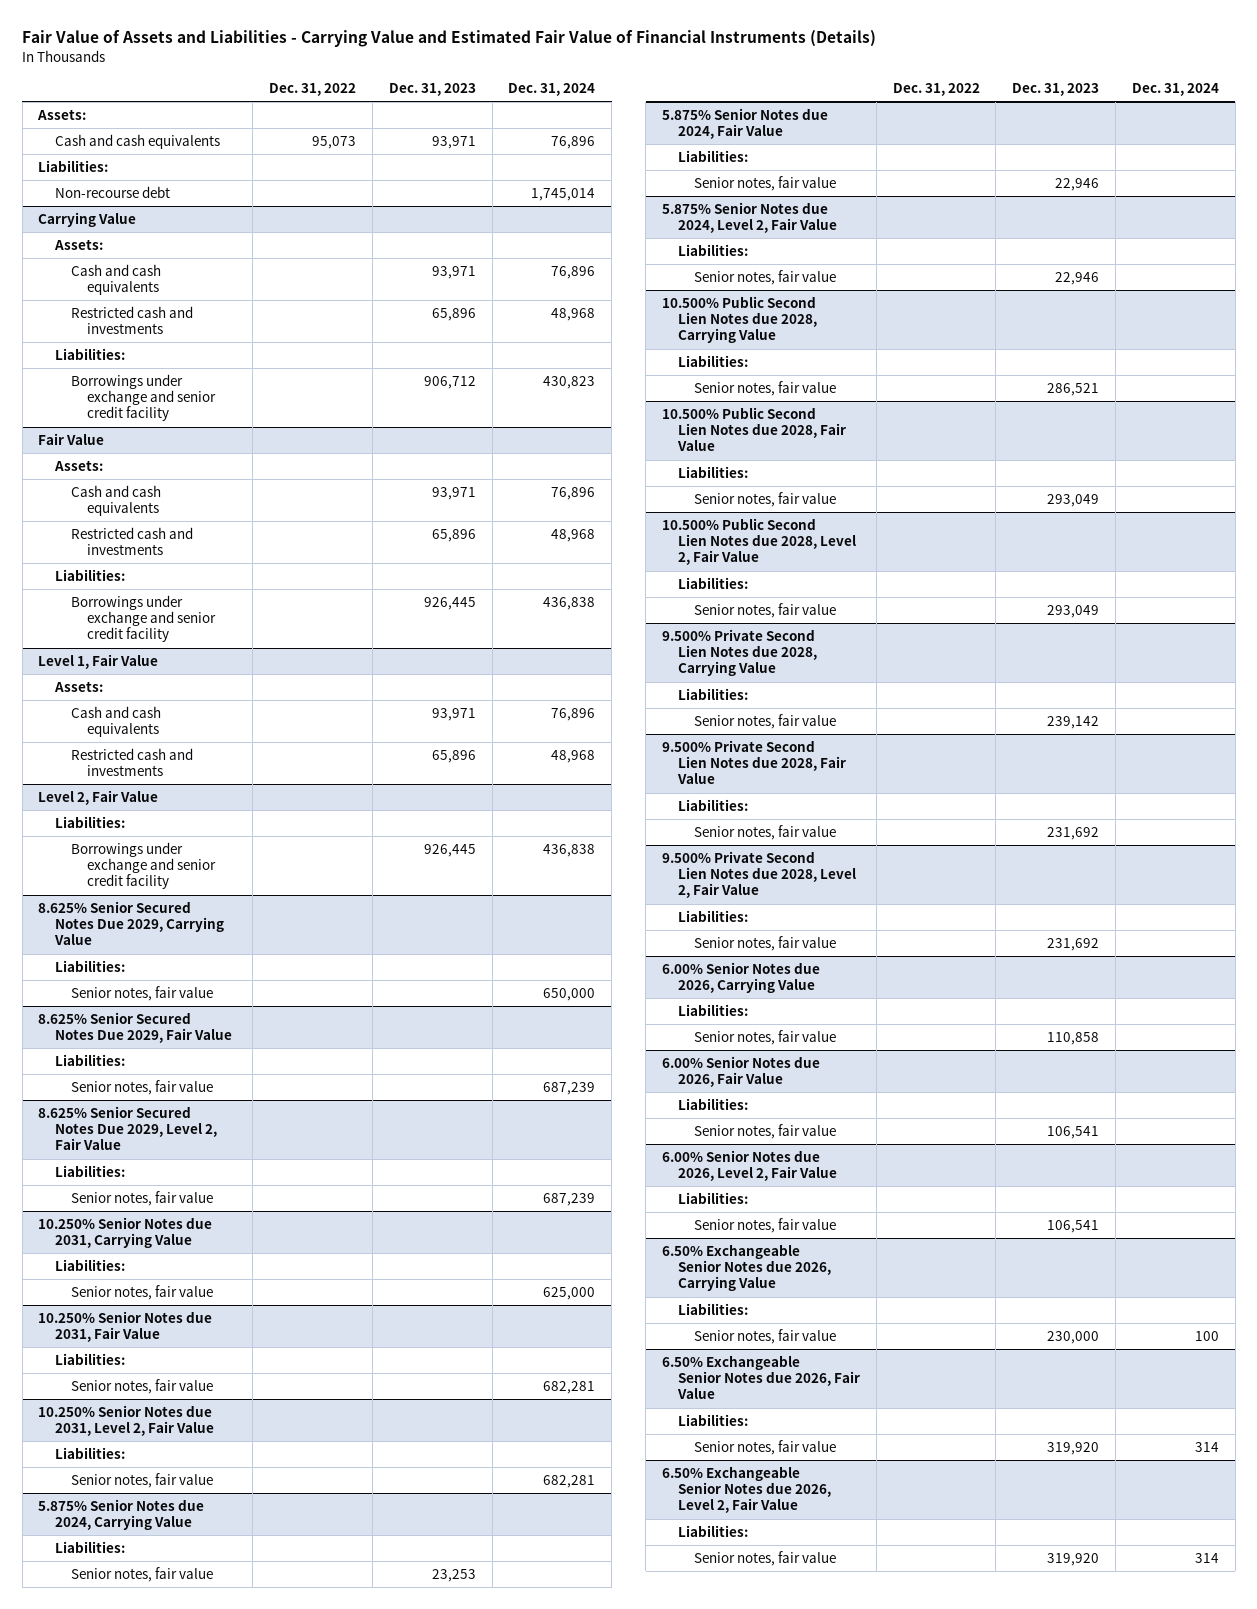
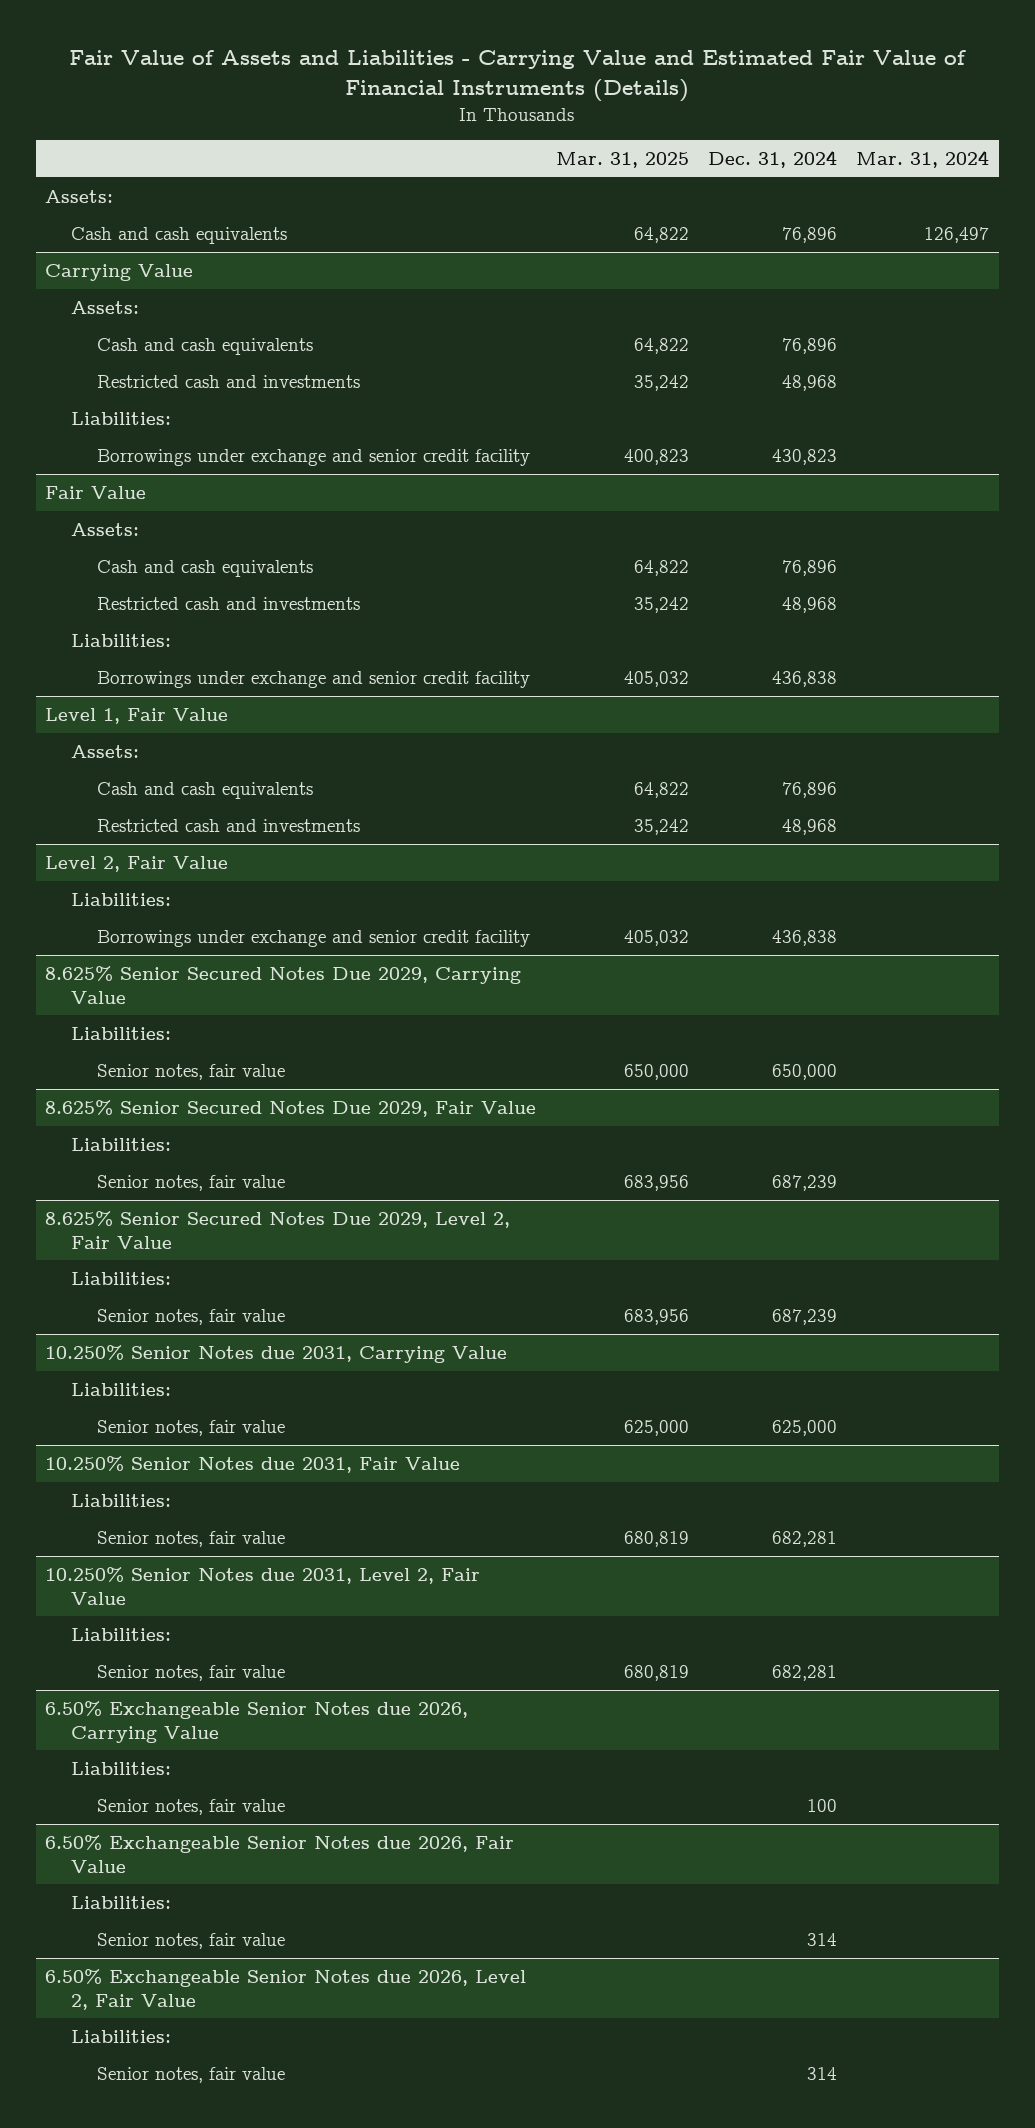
[269,83,357,97] Dec. 31, 2022 -> none
[388,83,476,97] Dec. 31, 2023 -> none
none -> [555,151,689,168] Mar. 31, 2025
none -> [856,149,990,168] Mar. 31, 2024
[38,160,109,173] Liabilities: -> none
[54,186,170,199] Non-recourse debt -> none
[38,1499,205,1531] 5.875% Senior Notes due 2024, Carrying Value -> none
[54,1541,125,1554] Liabilities: -> none
[70,1567,213,1583] Senior notes, fair value -> none
[661,108,828,140] 5.875% Senior Notes due 2024, Fair Value -> none
[678,150,749,163] Liabilities: -> none
[694,176,837,192] Senior notes, fair value -> none
[661,202,838,234] 5.875% Senior Notes due 2024, Level 2, Fair Value -> none
[678,244,749,257] Liabilities: -> none
[694,270,837,286] Senior notes, fair value -> none
[661,296,818,344] 10.500% Public Second Lien Notes due 2028, Carrying Value -> none
[678,355,749,368] Liabilities: -> none
[694,381,837,397] Senior notes, fair value -> none
[661,407,847,452] 10.500% Public Second Lien Notes due 2028, Fair Value -> none
[678,466,749,479] Liabilities: -> none
[694,492,837,508] Senior notes, fair value -> none
[661,518,857,566] 10.500% Public Second Lien Notes due 2028, Level 2, Fair Value -> none
[678,577,749,590] Liabilities: -> none
[694,603,837,619] Senior notes, fair value -> none
[661,629,818,677] 9.500% Private Second Lien Notes due 2028, Carrying Value -> none
[678,688,749,701] Liabilities: -> none
[694,714,837,730] Senior notes, fair value -> none
[661,740,847,785] 9.500% Private Second Lien Notes due 2028, Fair Value -> none
[678,799,749,812] Liabilities: -> none
[694,825,837,841] Senior notes, fair value -> none
[661,851,857,899] 9.500% Private Second Lien Notes due 2028, Level 2, Fair Value -> none
[678,910,749,923] Liabilities: -> none
[694,936,837,952] Senior notes, fair value -> none
[661,962,820,994] 6.00% Senior Notes due 2026, Carrying Value -> none
[678,1004,749,1017] Liabilities: -> none
[694,1030,837,1046] Senior notes, fair value -> none
[661,1056,820,1088] 6.00% Senior Notes due 2026, Fair Value -> none
[678,1098,749,1111] Liabilities: -> none
[694,1124,837,1140] Senior notes, fair value -> none
[661,1150,838,1182] 6.00% Senior Notes due 2026, Level 2, Fair Value -> none
[678,1192,749,1205] Liabilities: -> none
[694,1218,837,1234] Senior notes, fair value -> none

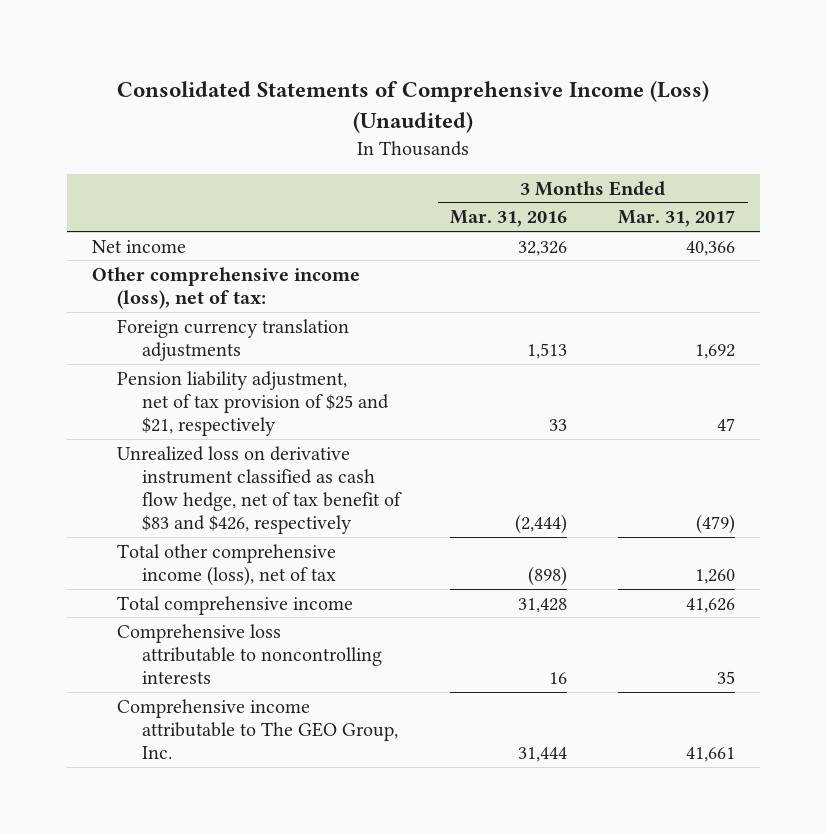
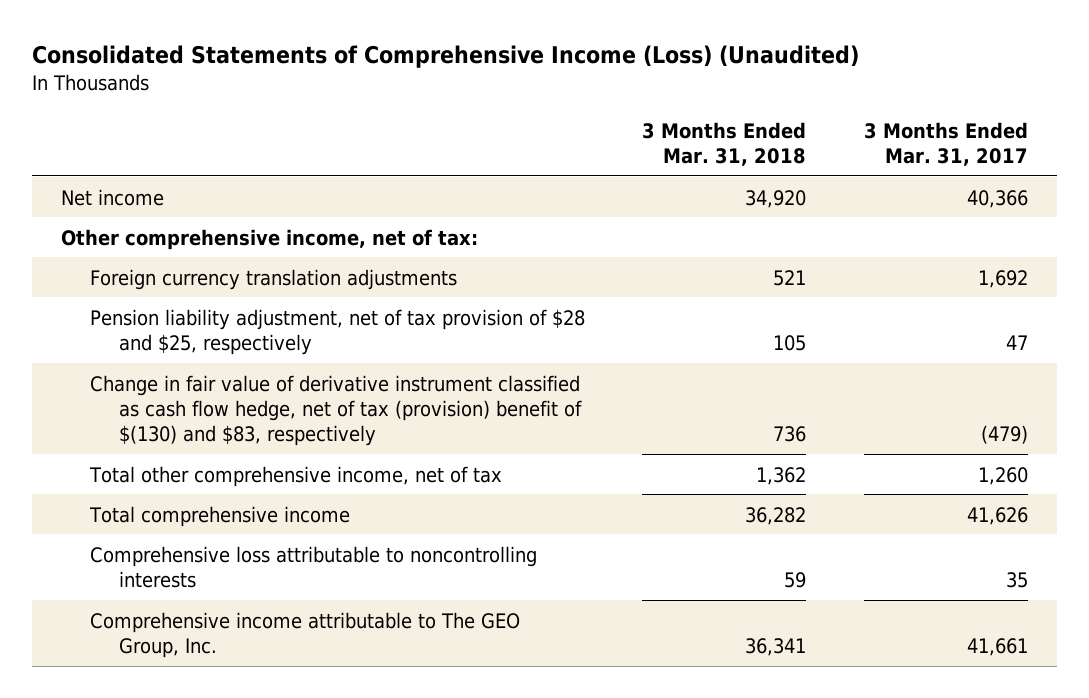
[450,210,568,228] Mar. 31, 2016 -> none
none -> [642,121,807,166] 3 Months Ended Mar. 31, 2018
[91,266,360,309] Other comprehensive income (loss), net of tax: -> [60,228,478,250] Other comprehensive income, net of tax:
[116,370,389,436] Pension liability adjustment, net of tax provision of $25 and $21, respectively -> [89,308,585,355] Pension liability adjustment, net of tax provision of $28 and $25, respectively
[116,445,402,535] Unrealized loss on derivative instrument classified as cash flow hedge, net of tax benefit of $83 and $426, respectively -> [89,374,582,447] Change in fair value of derivative instrument classified as cash flow hedge, net of tax (provision) benefit of $(130) and $83, respectively
[116,543,336,586] Total other comprehensive income (loss), net of tax -> [88,465,502,487] Total other comprehensive income, net of tax

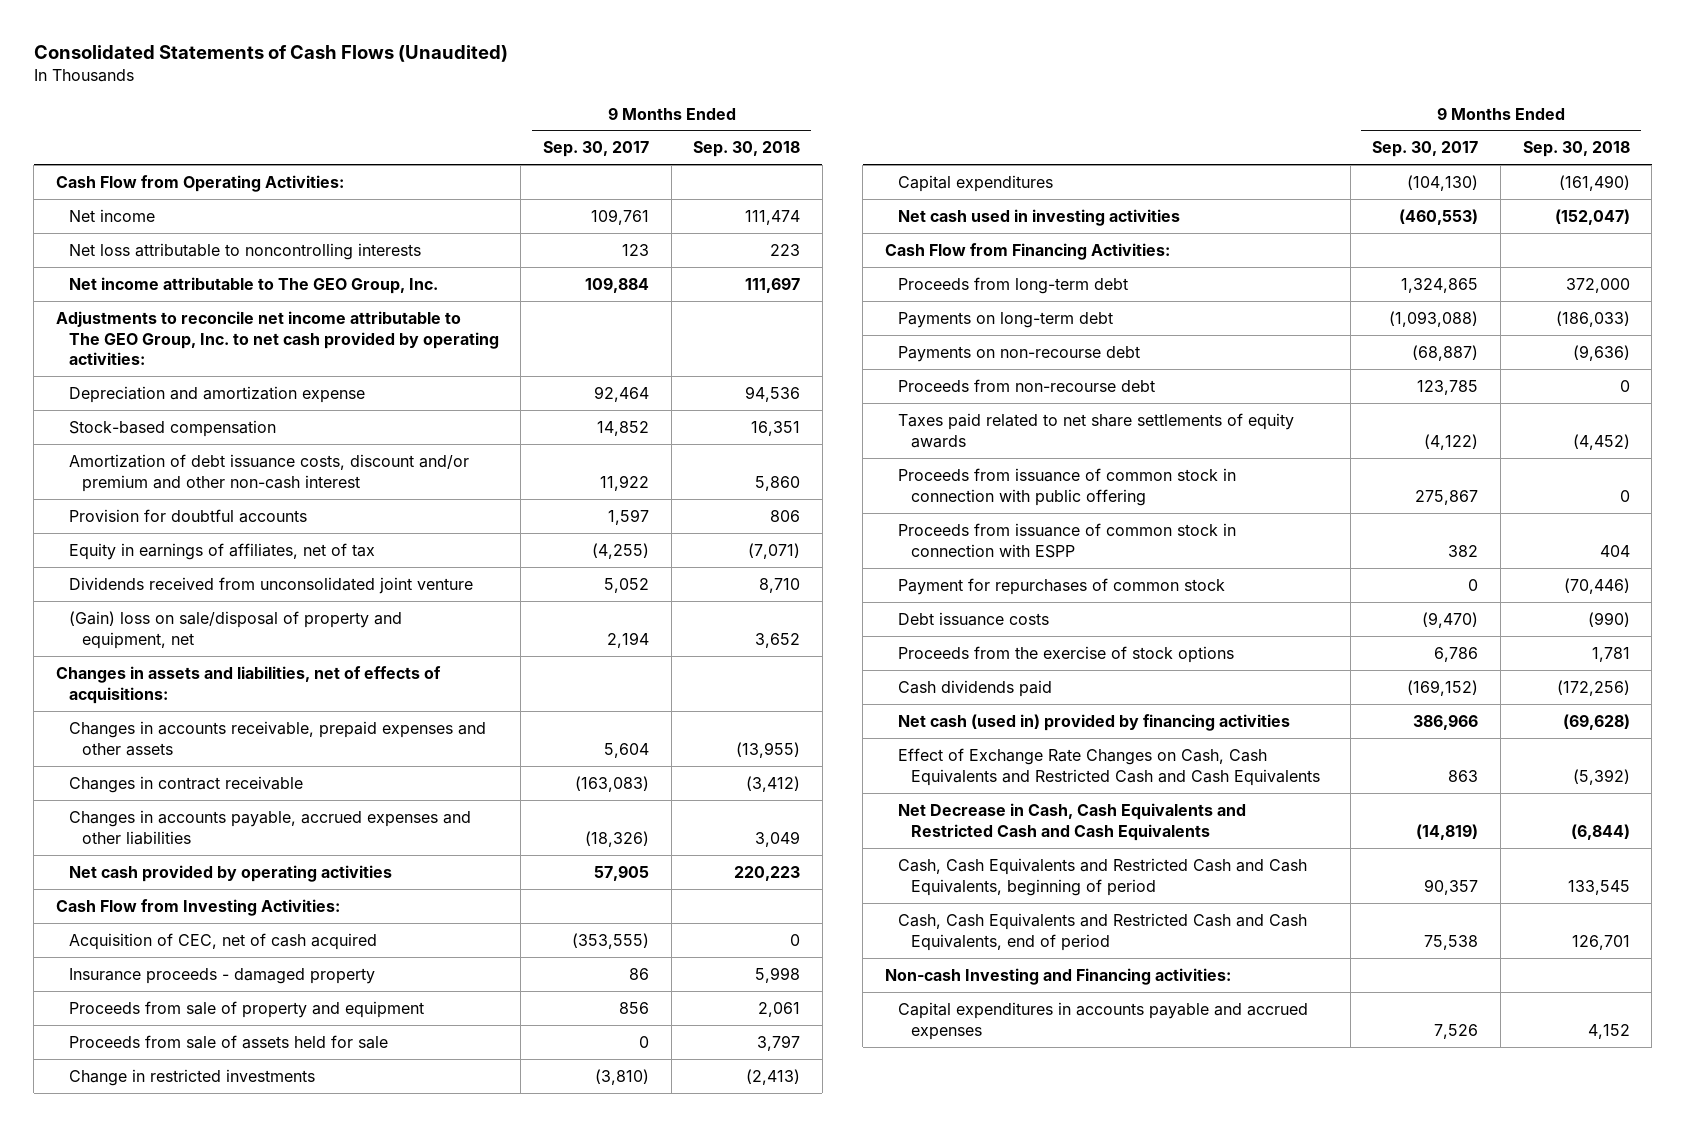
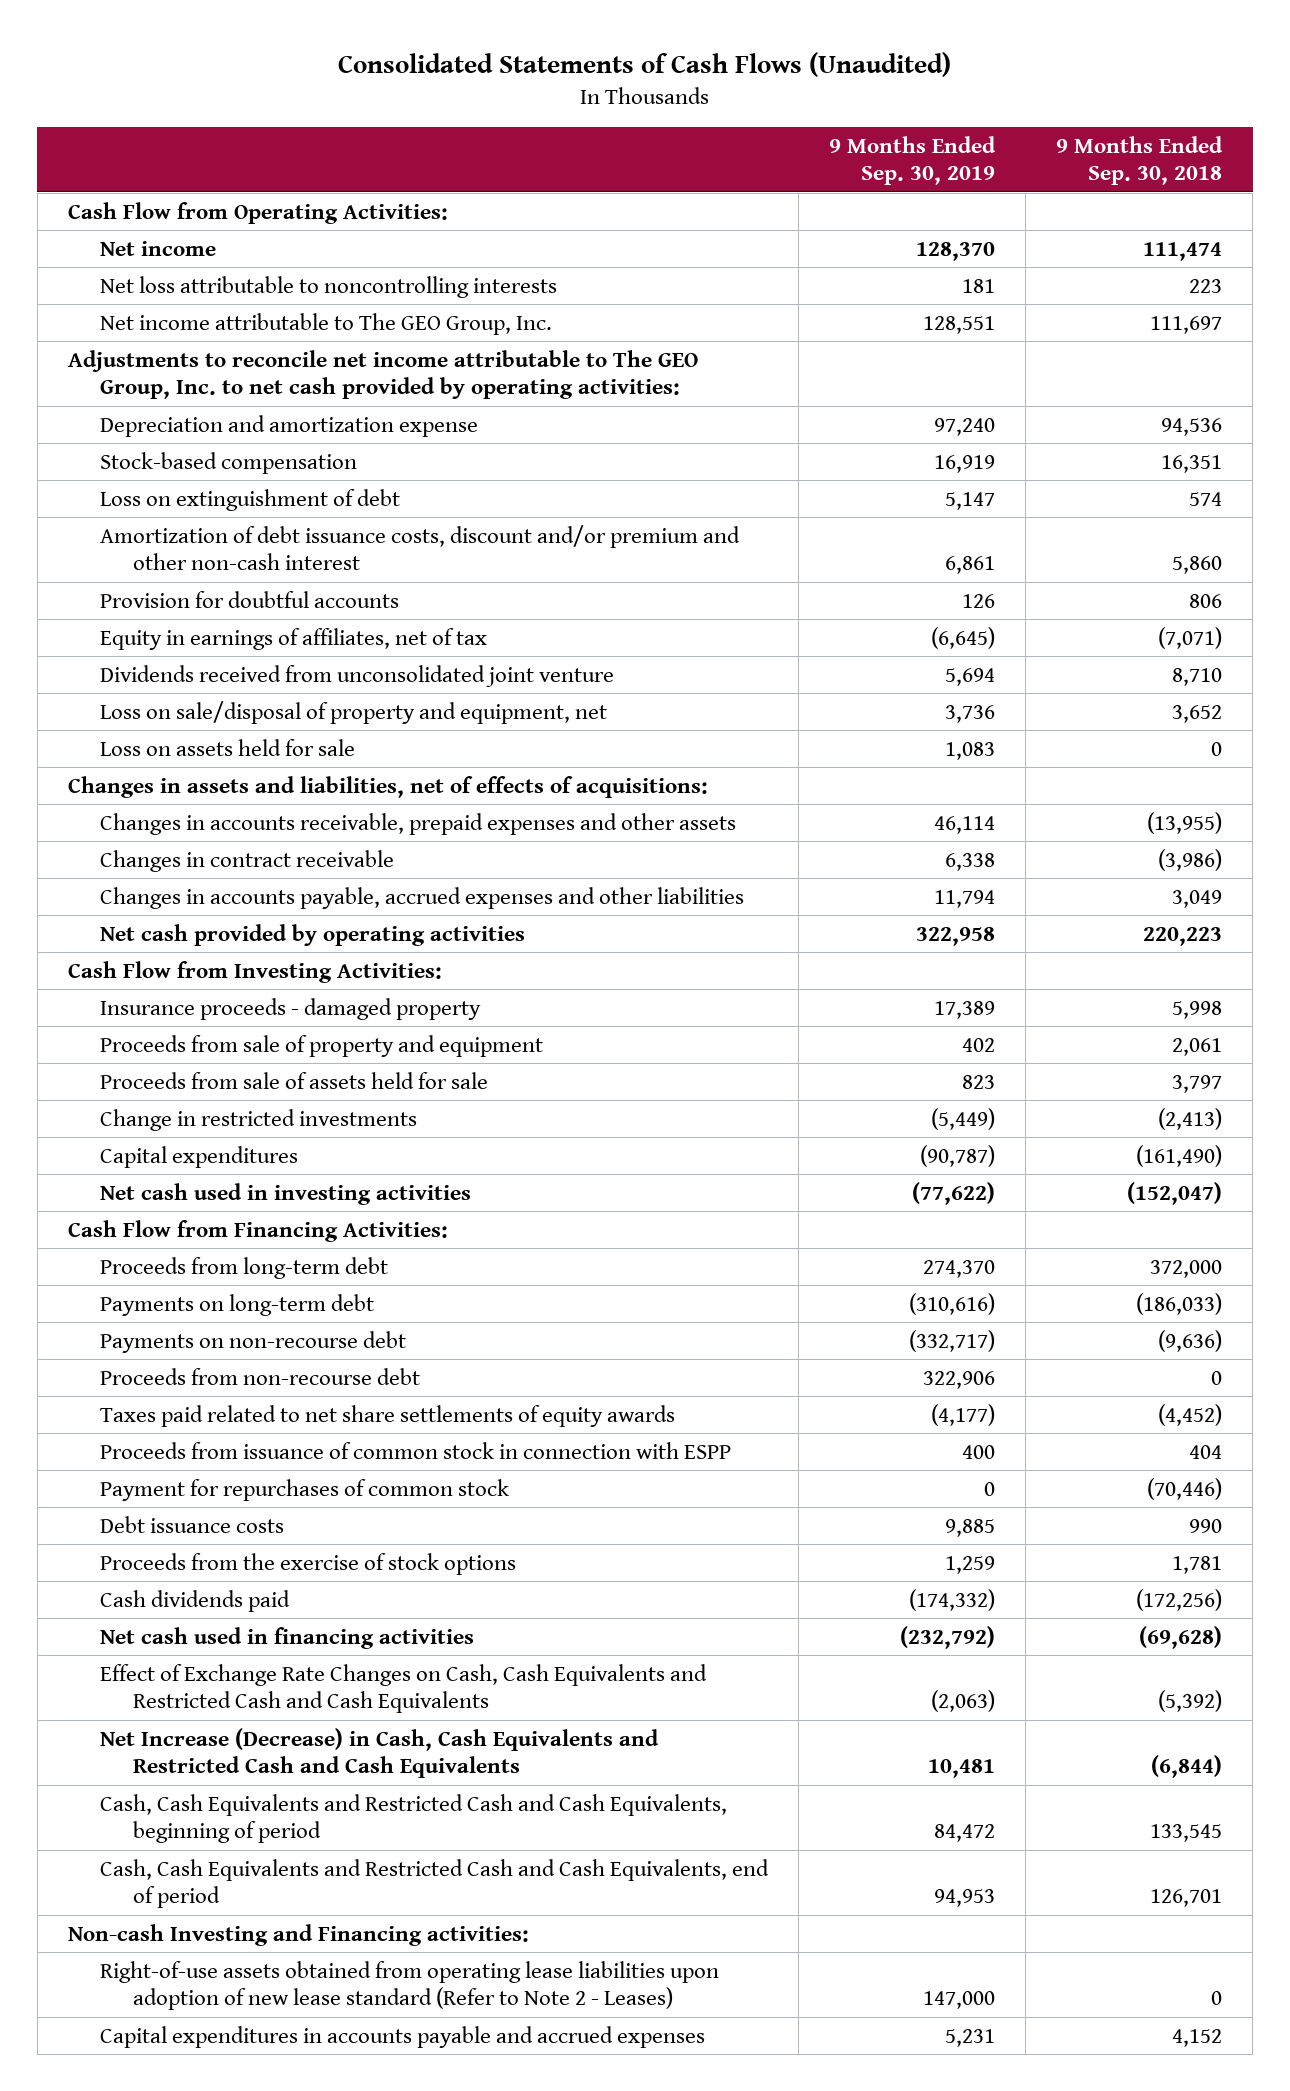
[543,141,650,158] Sep. 30, 2017 -> none
none -> [829,135,997,186] 9 Months Ended Sep. 30, 2019
none -> [100,488,401,511] Loss on extinguishment of debt
[68,610,402,649] (Gain) loss on sale/disposal of property and equipment, net -> [100,700,608,724] Loss on sale/disposal of property and equipment, net
none -> [100,738,356,756] Loss on assets held for sale
[746,775,801,792] (3,412) -> [1158,848,1223,871] (3,986)
[68,932,377,950] Acquisition of CEC, net of cash acquired -> none
[898,467,1237,506] Proceeds from issuance of common stock in connection with public offering -> none
[1587,611,1630,627] (990) -> [1189,1518,1223,1533] 990
[898,713,1291,731] Net cash (used in) provided by financing activities -> [100,1626,475,1649] Net cash used in financing activities
[898,802,1247,841] Net Decrease in Cash, Cash Equivalents and Restricted Cash and Cash Equivalents -> [100,1727,660,1779] Net Increase (Decrease) in Cash, Cash Equivalents and Restricted Cash and Cash Equivalents
none -> [100,1960,720,2011] Right-of-use assets obtained from operating lease liabilities upon adoption of new lease standard (Refer to Note 2 - Leases)

